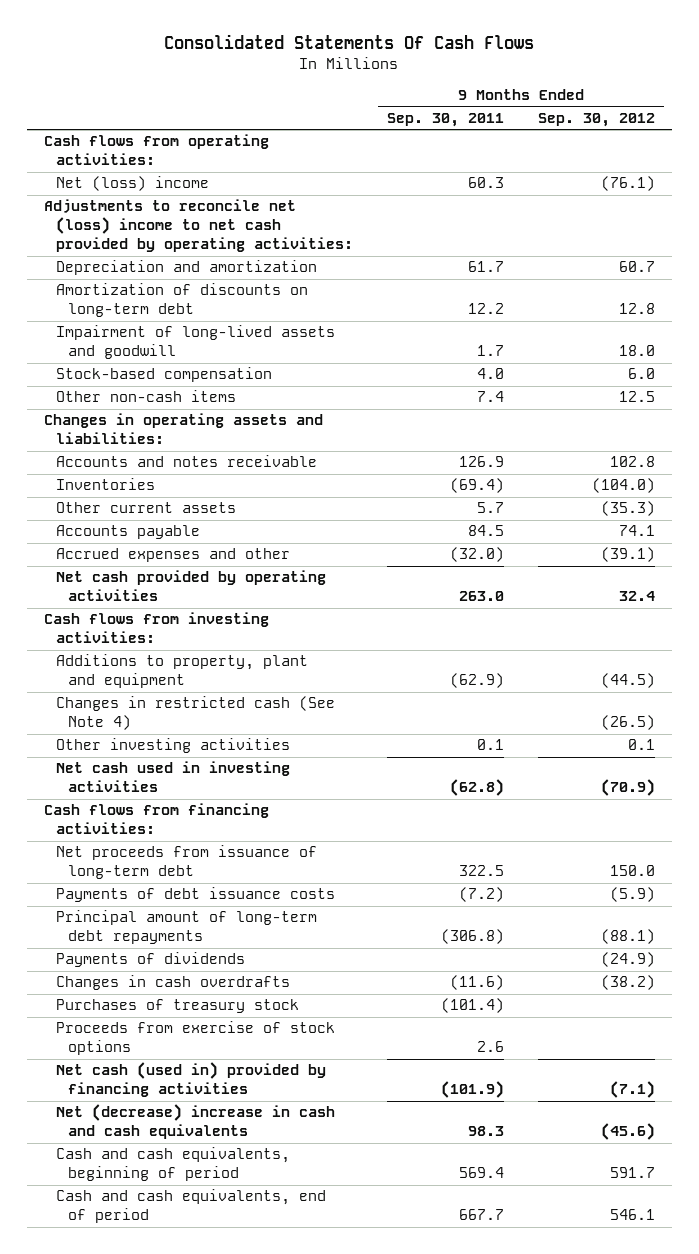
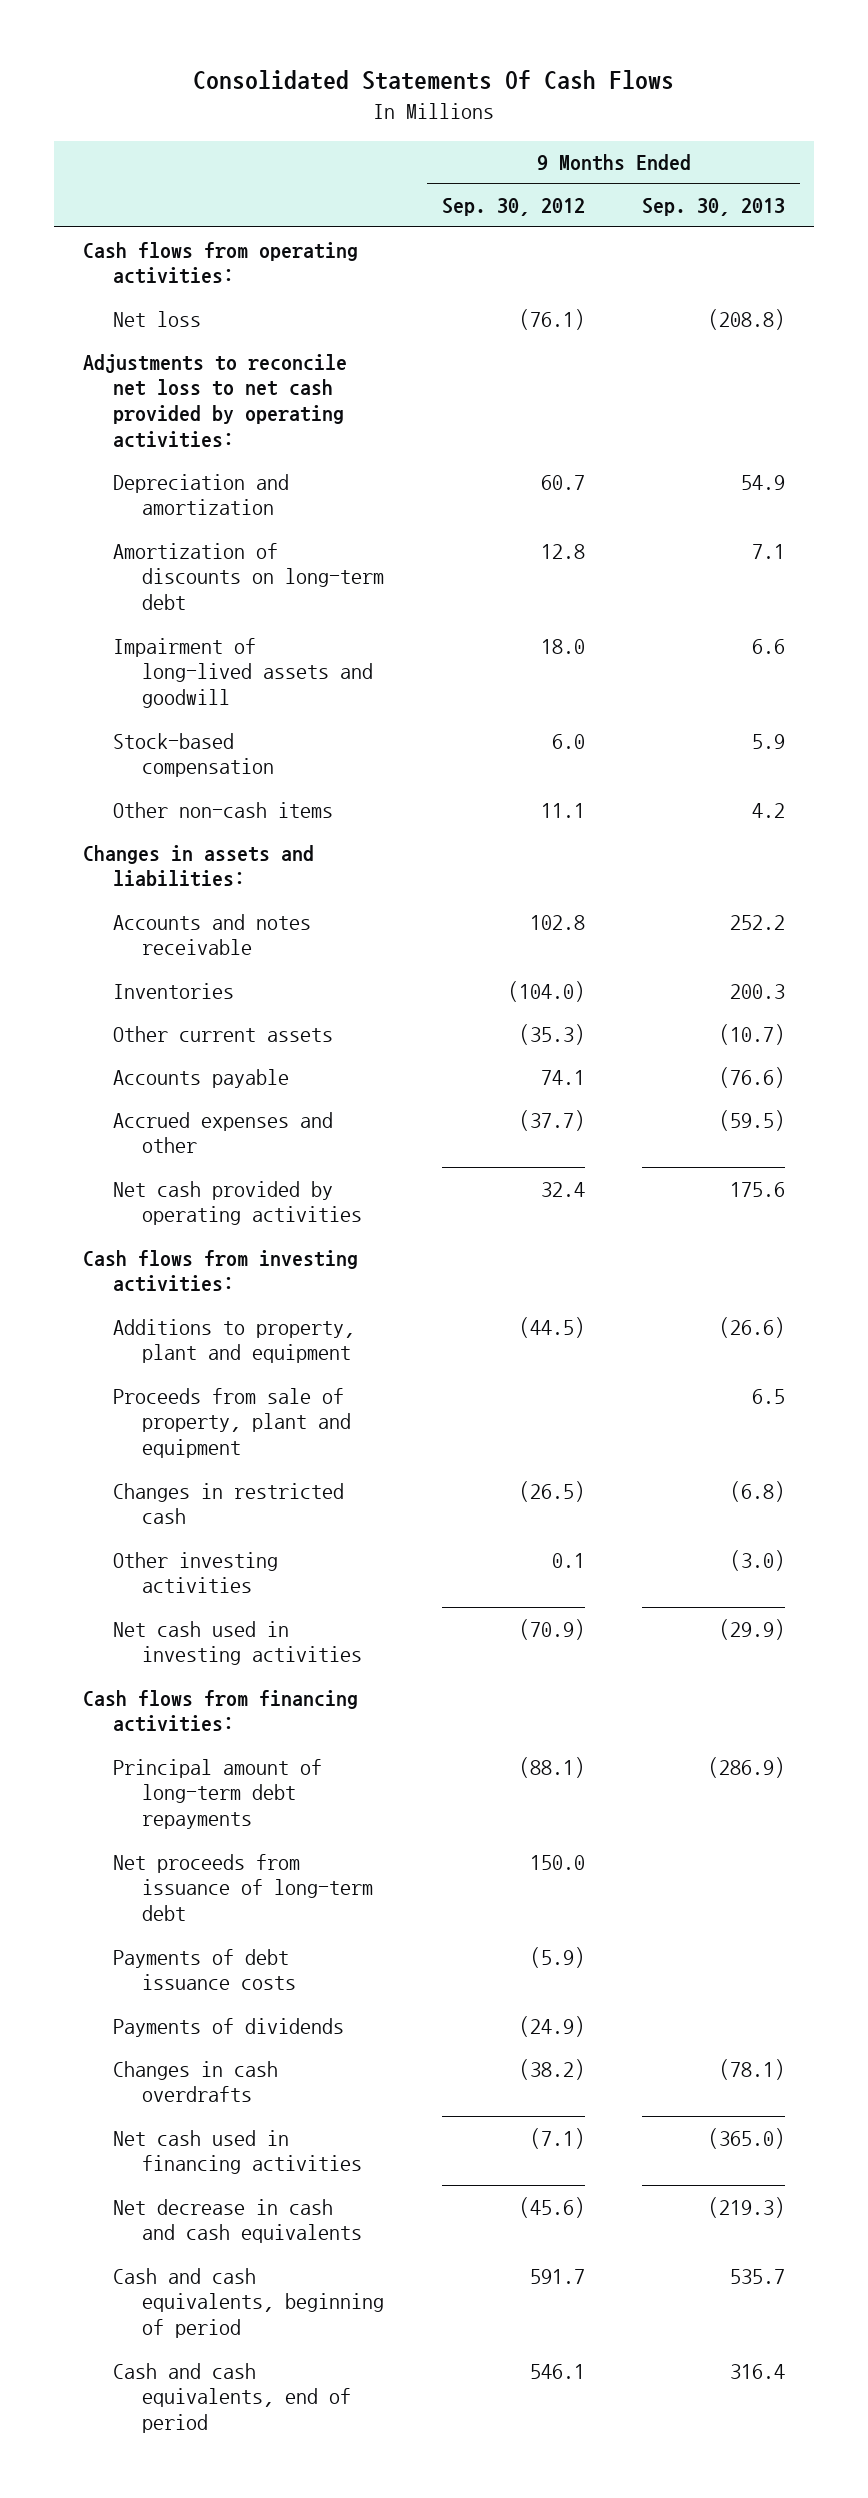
[386,112,504,127] Sep. 30, 2011 -> none
none -> [642,198,786,217] Sep. 30, 2013
[55,176,209,192] Net (loss) income -> [112,310,201,327] Net loss
[43,199,353,253] Adjustments to reconcile net (loss) income to net cash provided by operating activities: -> [82,353,347,448] Adjustments to reconcile net loss to net cash provided by operating activities:
[619,391,656,403] 12.5 -> [540,802,585,818] 11.1
[43,413,323,445] Changes in operating assets and liabilities: -> [82,844,314,888] Changes in assets and liabilities:
[601,547,656,563] (39.1) -> [518,1109,585,1131] (37.7)
none -> [112,1387,352,1459] Proceeds from sale of property, plant and equipment
[55,696,335,731] Changes in restricted cash (See Note 4) -> [112,1482,344,1525] Changes in restricted cash
[55,910,317,945] Principal amount of long-term debt repayments -> [112,1758,322,1830] Principal amount of long-term debt repayments
[55,999,299,1014] Purchases of treasury stock -> none
[55,1021,335,1056] Proceeds from exercise of stock options -> none
[55,1062,326,1098] Net cash (used in) provided by financing activities -> [112,2129,363,2175] Net cash used in financing activities
[55,1104,335,1140] Net (decrease) increase in cash and cash equivalents -> [112,2198,363,2244] Net decrease in cash and cash equivalents

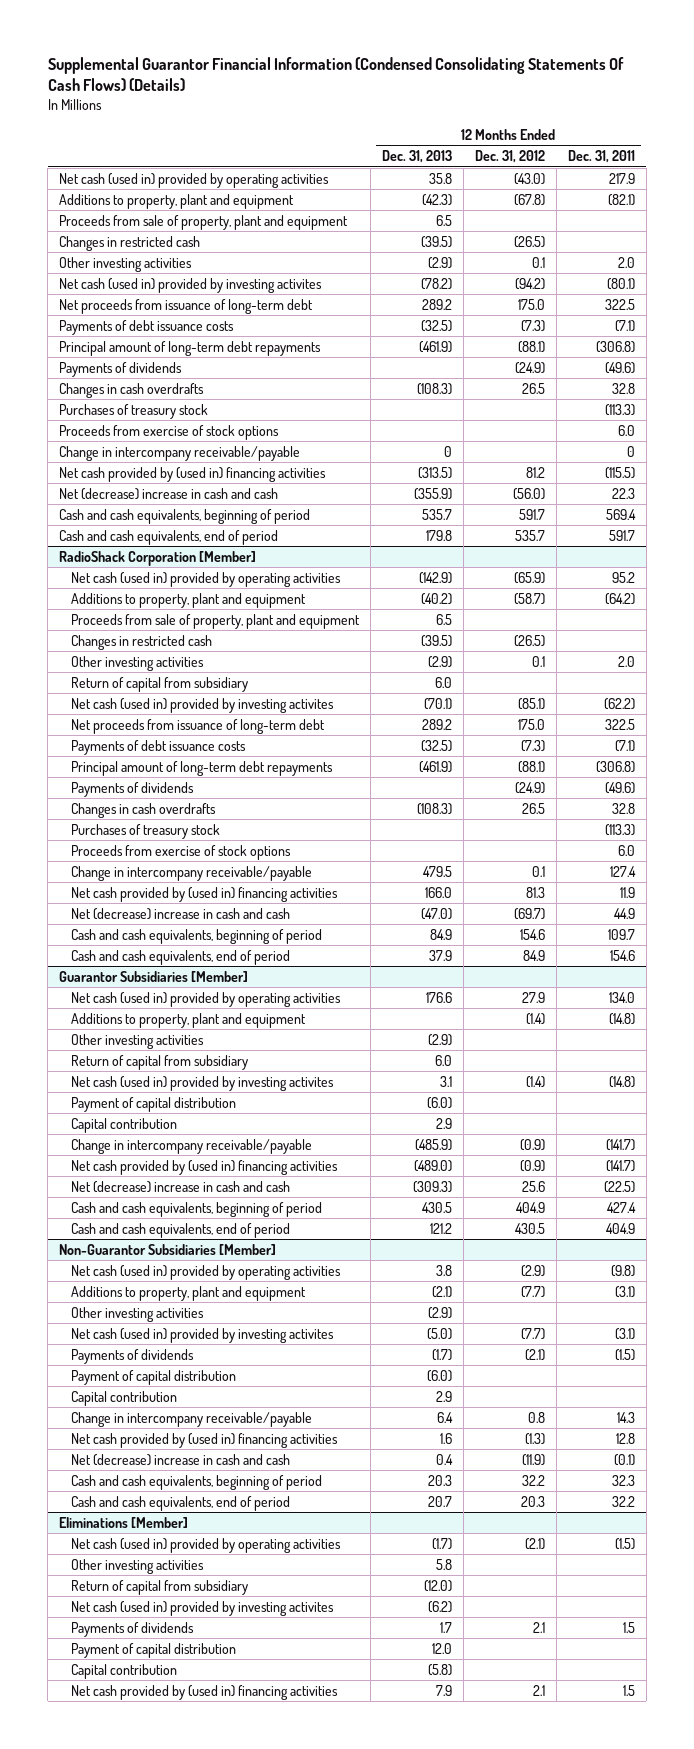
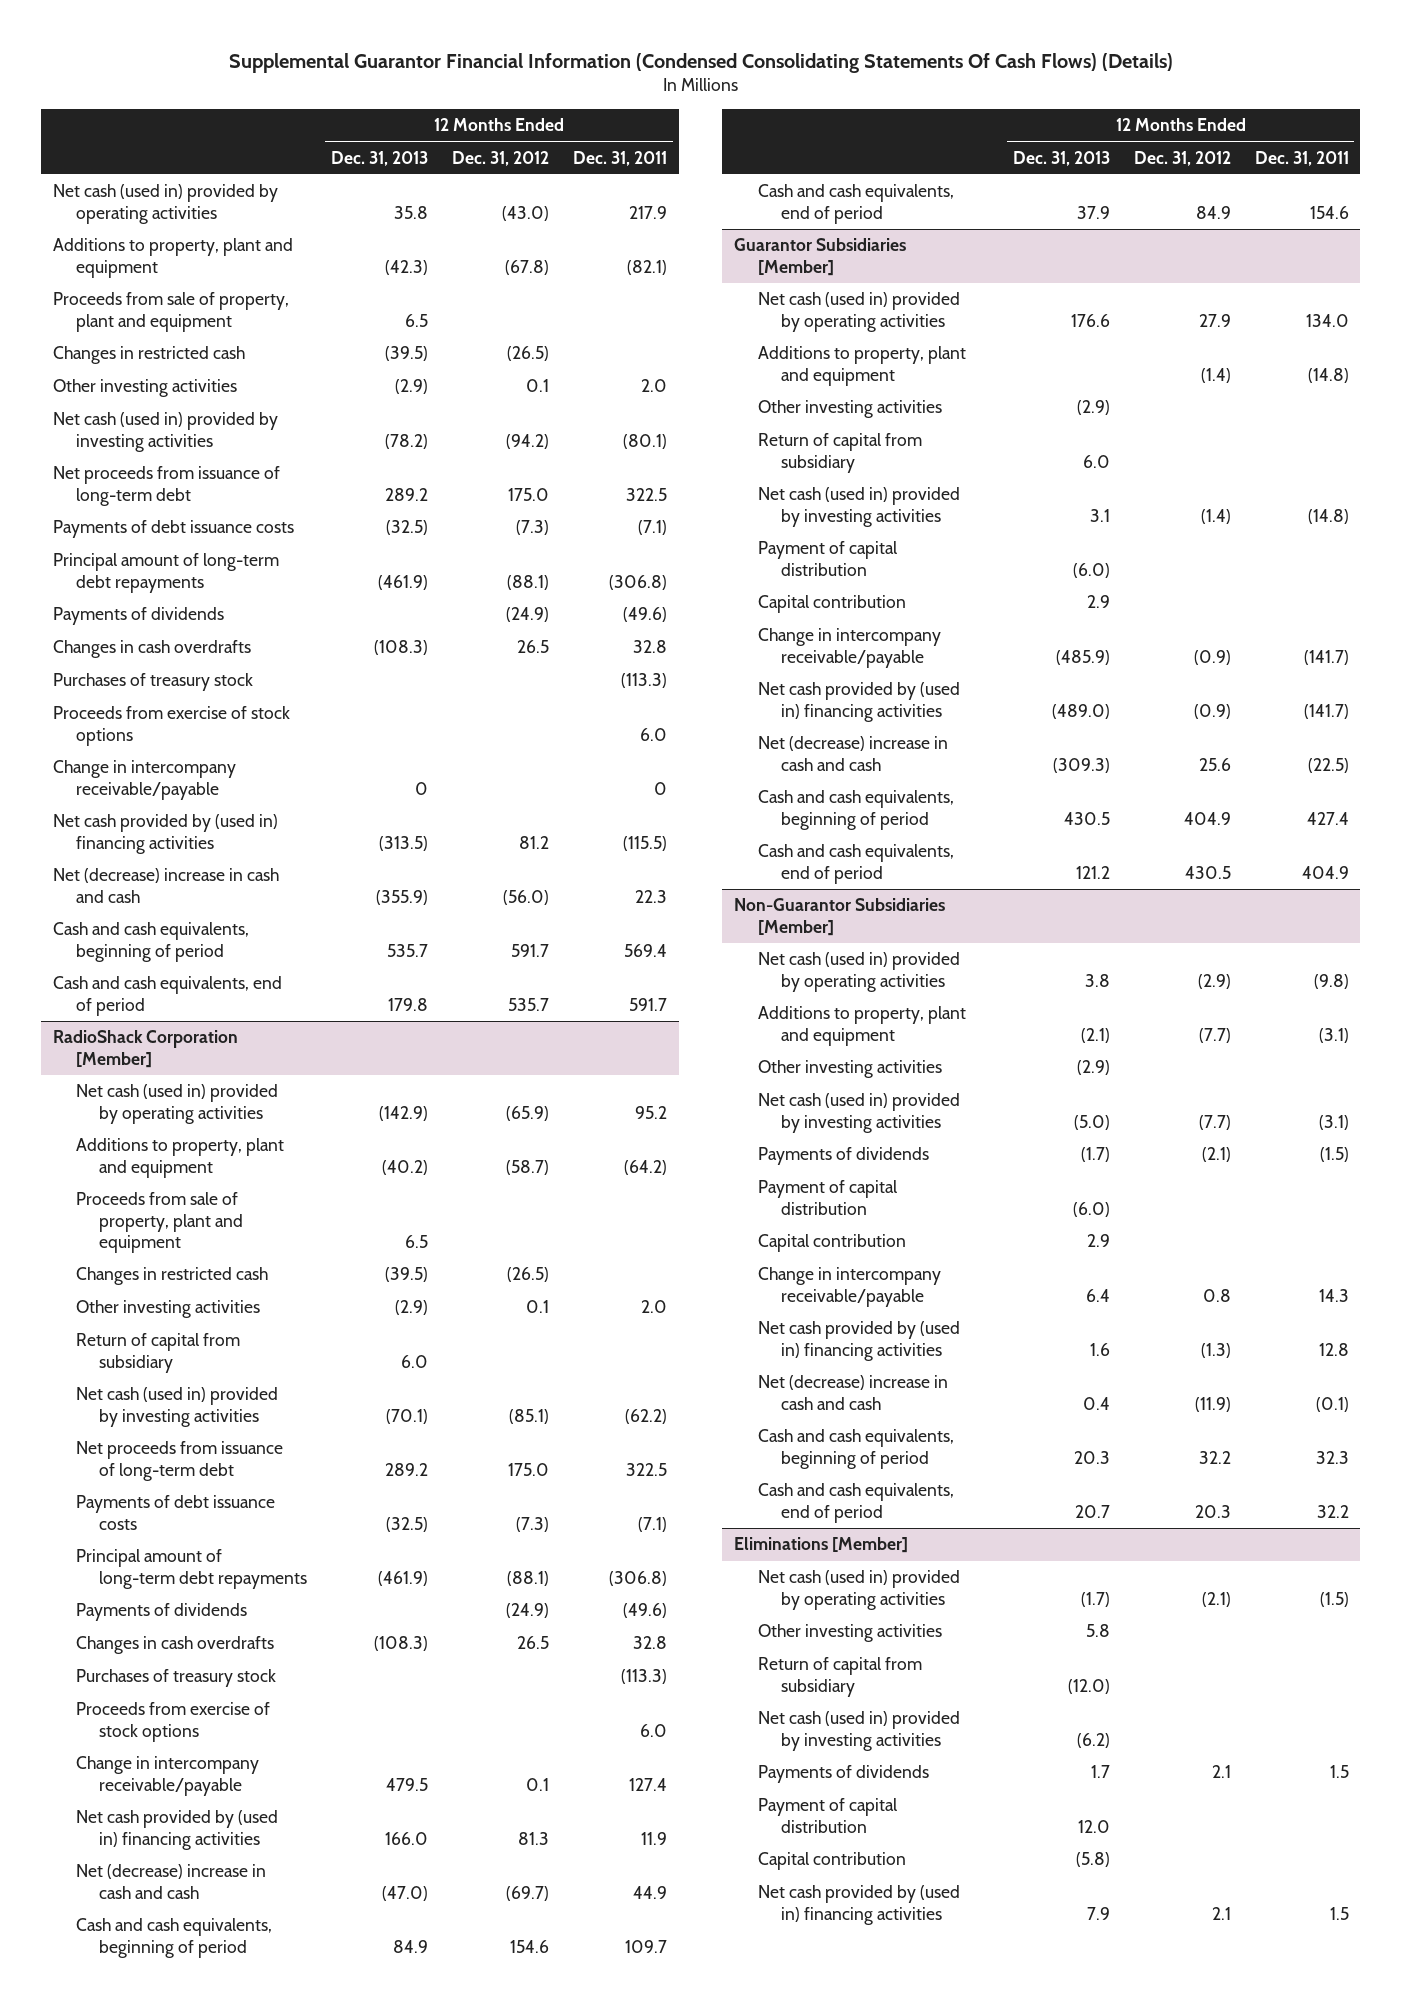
[59,277,323,293] Net cash (used in) provided by investing activites -> [52,412,278,452] Net cash (used in) provided by investing activities
[70,697,334,713] Net cash (used in) provided by investing activites -> [75,1387,278,1427] Net cash (used in) provided by investing activities
[70,1075,334,1091] Net cash (used in) provided by investing activites -> [757,487,960,527] Net cash (used in) provided by investing activities
[70,1327,334,1343] Net cash (used in) provided by investing activites -> [757,1093,960,1133] Net cash (used in) provided by investing activities
[70,1600,334,1616] Net cash (used in) provided by investing activites -> [757,1711,960,1751] Net cash (used in) provided by investing activities

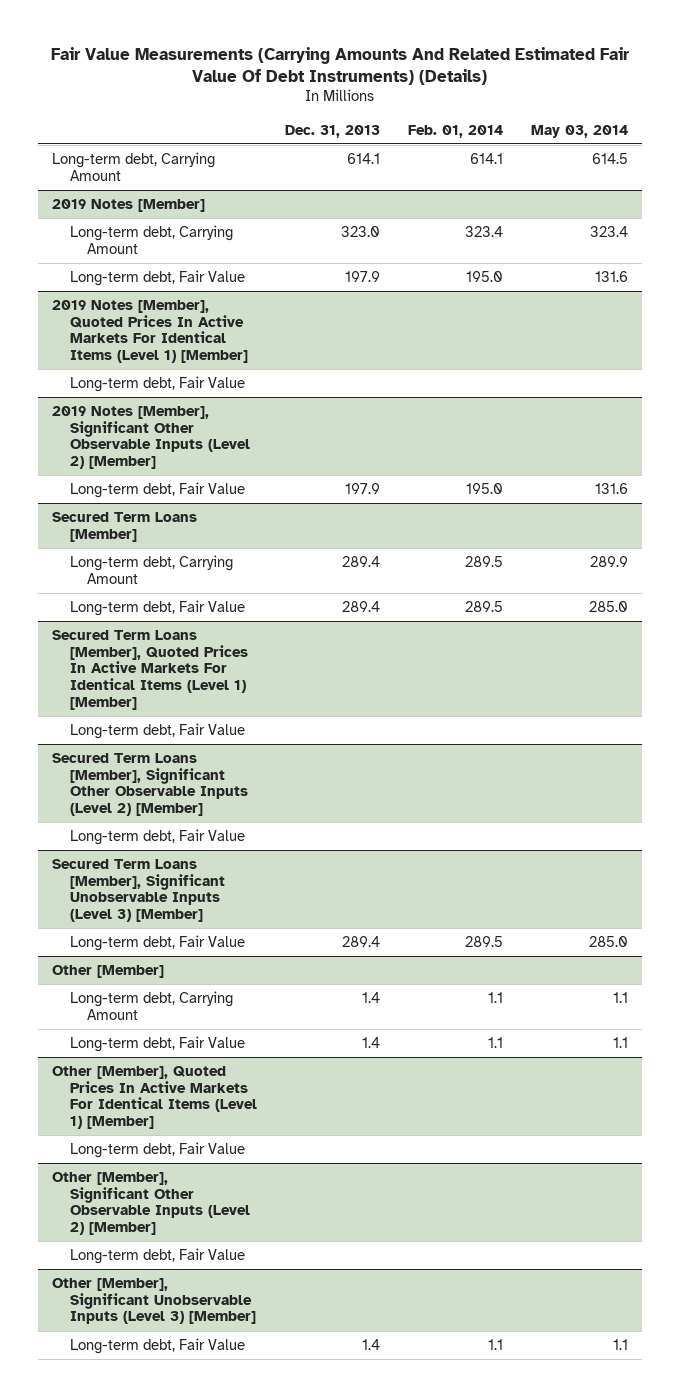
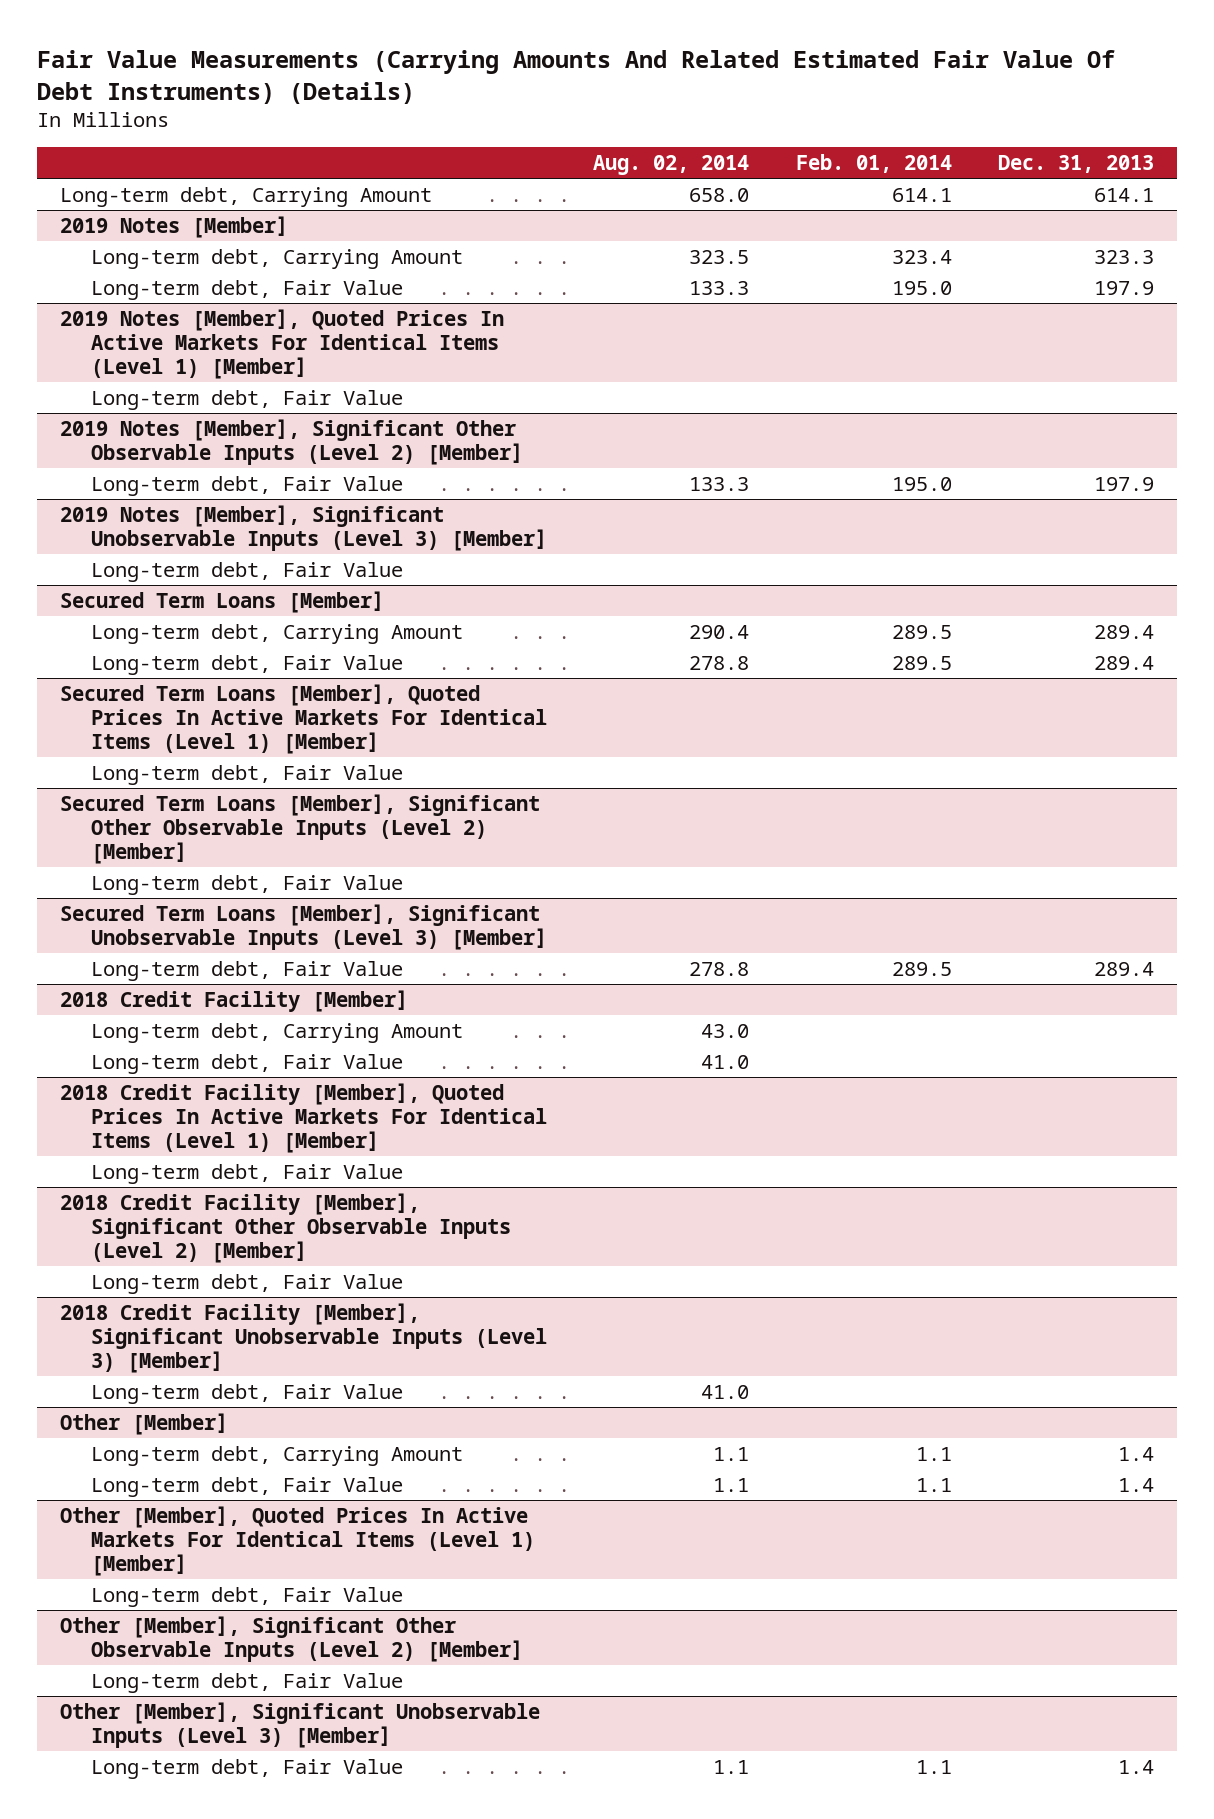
[531,124,629,138] May 03, 2014 -> none
none -> [593,155,750,176] Aug. 02, 2014
[340,225,380,237] 323.0 -> [1094,249,1155,264] 323.3
none -> [59,504,548,551] 2019 Notes [Member], Significant Unobservable Inputs (Level 3) [Member]
none -> [91,561,404,582] Long-term debt, Fair Value
none -> [59,989,408,1012] 2018 Credit Facility [Member]
none -> [91,1022,464,1043] Long-term debt, Carrying Amount
none -> [91,1053,404,1074] Long-term debt, Fair Value
none -> [59,1082,548,1154] 2018 Credit Facility [Member], Quoted Prices In Active Markets For Identical Items (Level 1) [Member]
none -> [91,1163,404,1184] Long-term debt, Fair Value
none -> [59,1192,512,1264] 2018 Credit Facility [Member], Significant Other Observable Inputs (Level 2) [Member]
none -> [91,1273,404,1294] Long-term debt, Fair Value
none -> [59,1302,548,1374] 2018 Credit Facility [Member], Significant Unobservable Inputs (Level 3) [Member]
none -> [91,1383,404,1404] Long-term debt, Fair Value

